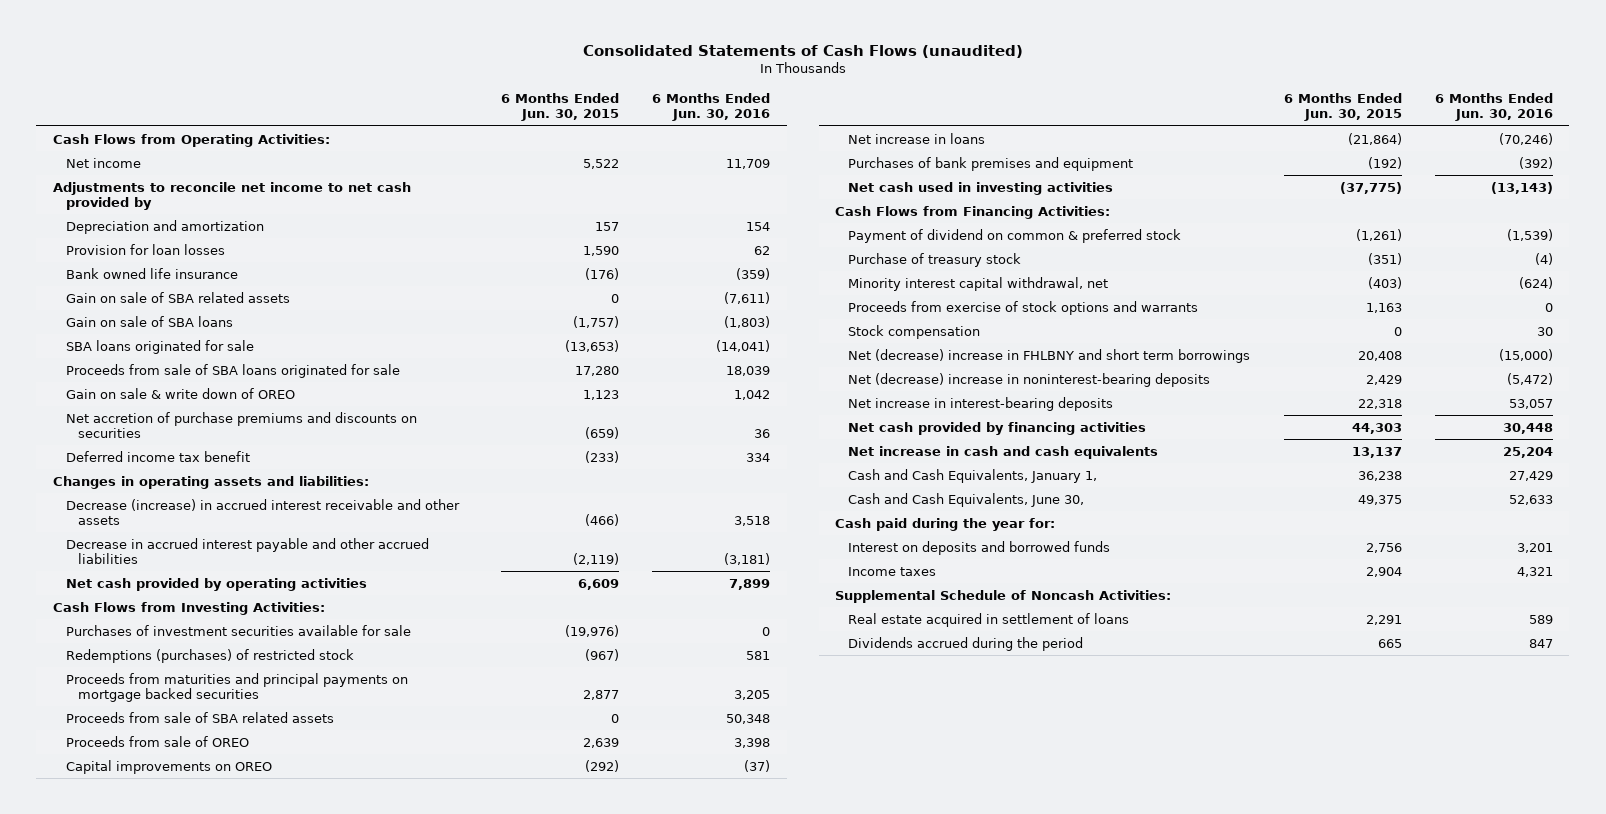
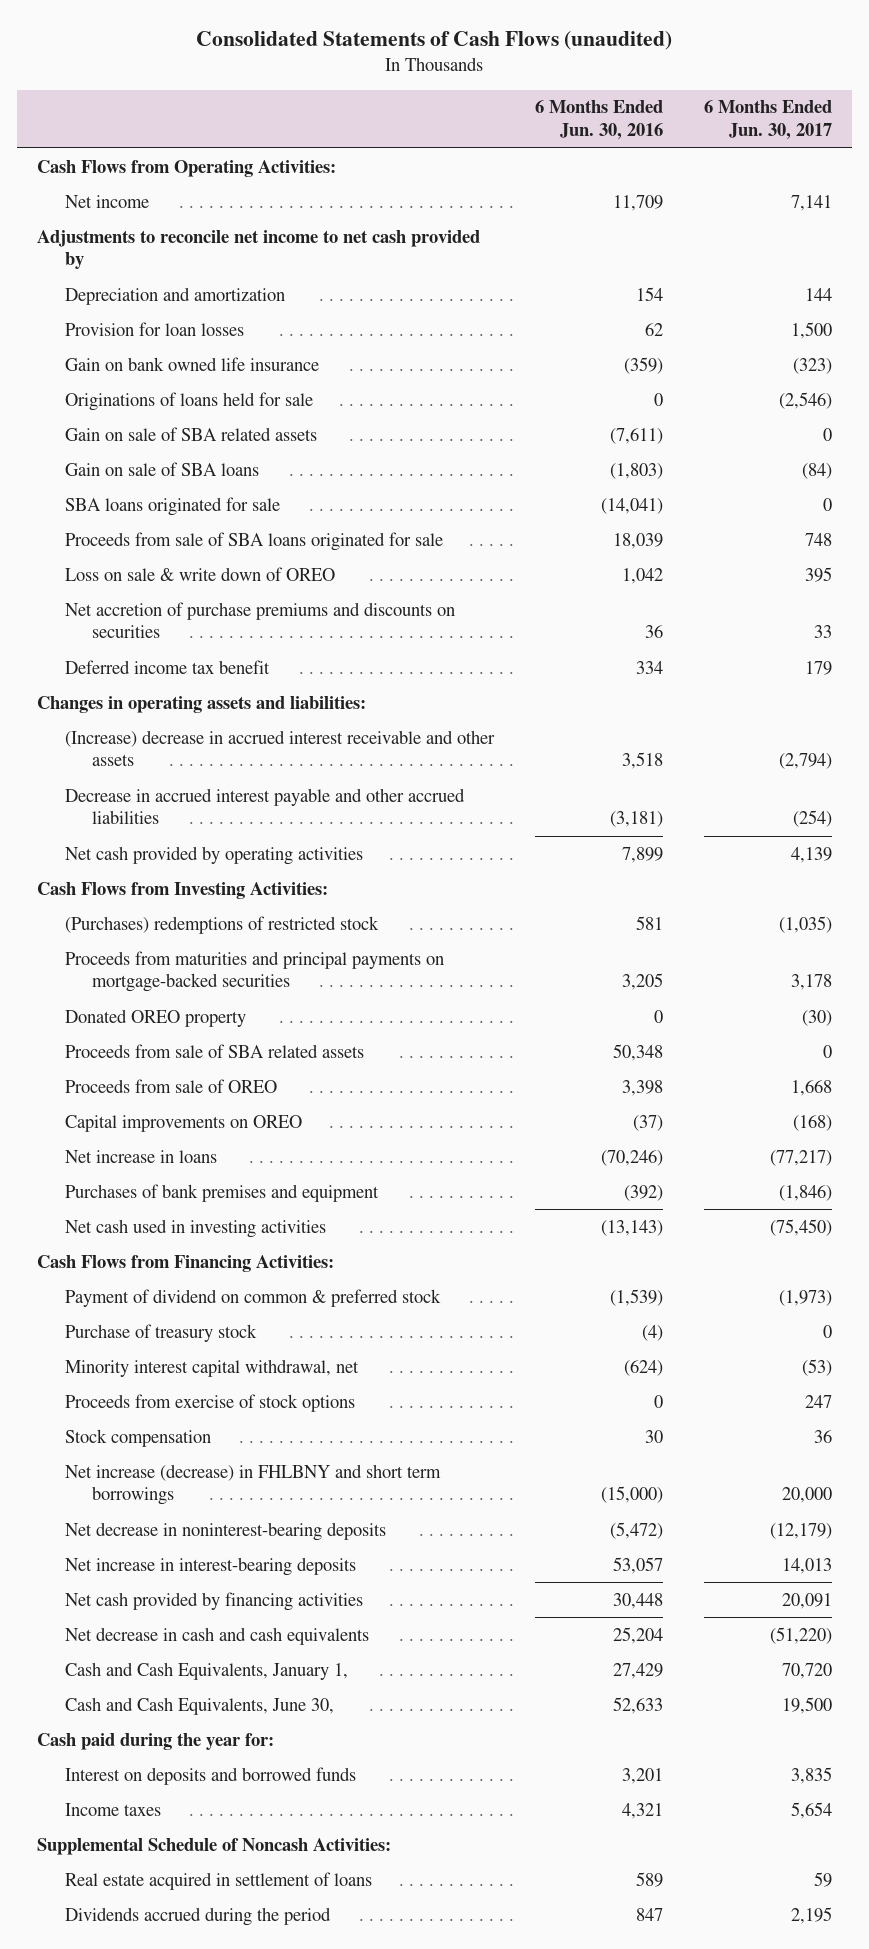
[500,92,619,122] 6 Months Ended Jun. 30, 2015 -> none
none -> [703,100,832,141] 6 Months Ended Jun. 30, 2017
[65,267,238,279] Bank owned life insurance -> [64,356,319,371] Gain on bank owned life insurance
none -> [64,391,313,411] Originations of loans held for sale
[65,387,295,399] Gain on sale & write down of OREO -> [64,566,335,581] Loss on sale & write down of OREO
[65,498,460,526] Decrease (increase) in accrued interest receivable and other assets -> [64,729,495,767] (Increase) decrease in accrued interest receivable and other assets
[65,624,411,636] Purchases of investment securities available for sale -> none
[65,648,354,663] Redemptions (purchases) of restricted stock -> [64,915,379,934] (Purchases) redemptions of restricted stock
[65,672,408,703] Proceeds from maturities and principal payments on mortgage backed securities -> [64,950,444,993] Proceeds from maturities and principal payments on mortgage-backed securities
none -> [64,1008,246,1027] Donated OREO property
[848,300,1199,315] Proceeds from exercise of stock options and warrants -> [64,1393,355,1412] Proceeds from exercise of stock options
[848,348,1251,363] Net (decrease) increase in FHLBNY and short term borrowings -> [64,1463,441,1506] Net increase (decrease) in FHLBNY and short term borrowings
[848,372,1211,387] Net (decrease) increase in noninterest-bearing deposits -> [64,1521,386,1541] Net decrease in noninterest-bearing deposits
[848,445,1159,459] Net increase in cash and cash equivalents -> [64,1626,369,1645] Net decrease in cash and cash equivalents

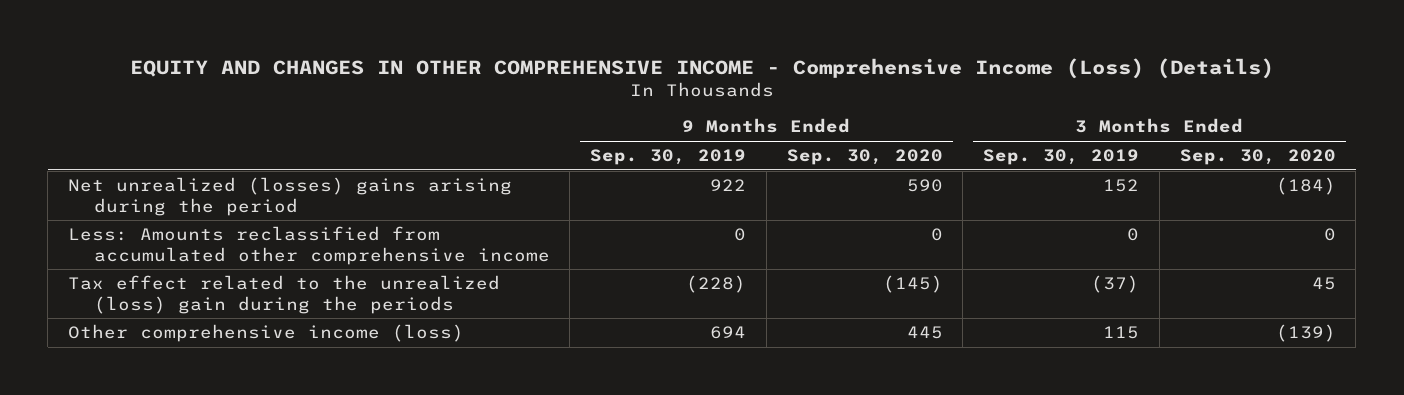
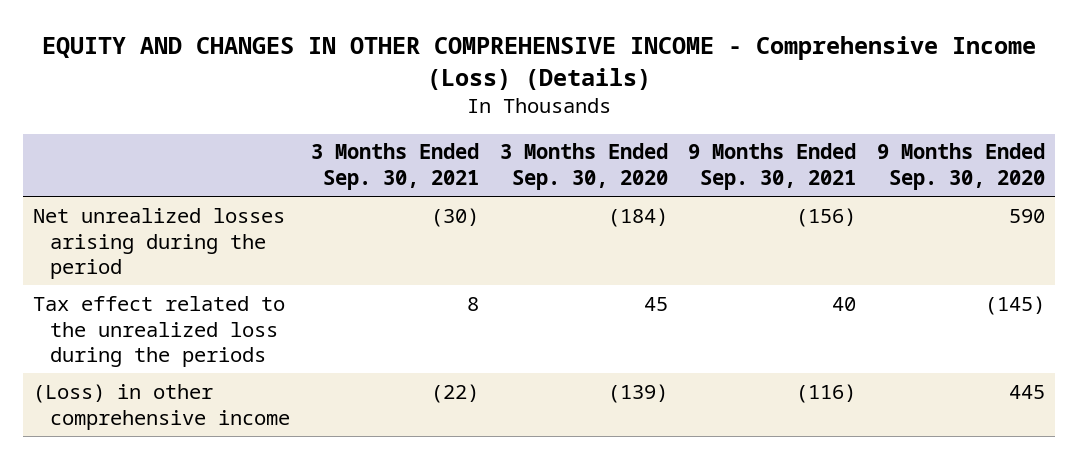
[590,149,747,166] Sep. 30, 2019 -> none
[983,149,1140,166] Sep. 30, 2019 -> none
none -> [310,143,479,191] 3 Months Ended Sep. 30, 2021
none -> [688,143,857,191] 9 Months Ended Sep. 30, 2021
[68,226,550,265] Less: Amounts reclassified from accumulated other comprehensive income -> none
[68,177,513,216] Net unrealized (losses) gains arising during the period -> [32,207,285,280] Net unrealized losses arising during the period
[68,275,501,314] Tax effect related to the unrealized (loss) gain during the periods -> [32,295,285,368] Tax effect related to the unrealized loss during the periods
[68,324,465,343] Other comprehensive income (loss) -> [32,383,291,430] (Loss) in other comprehensive income

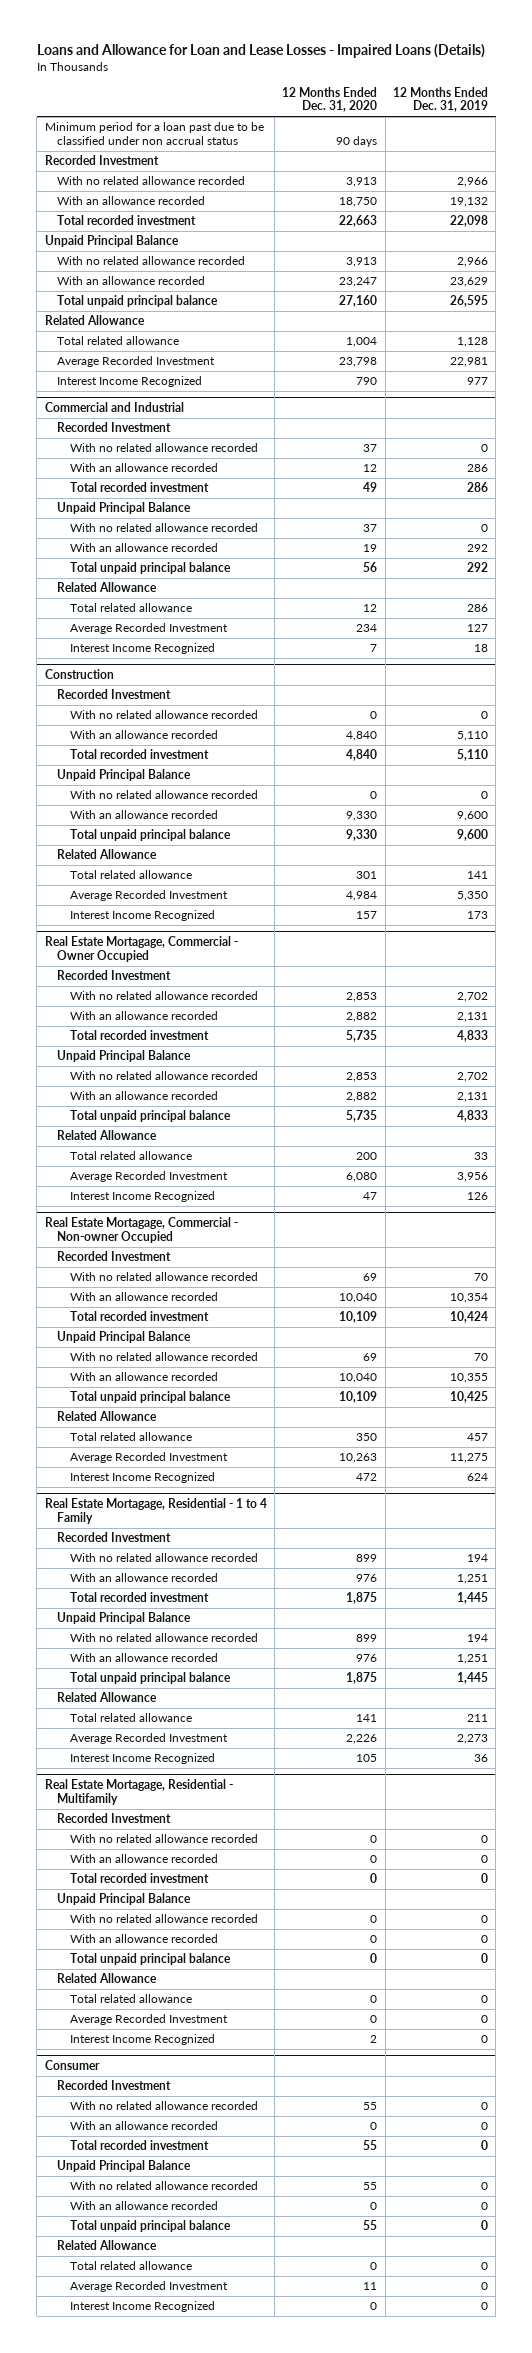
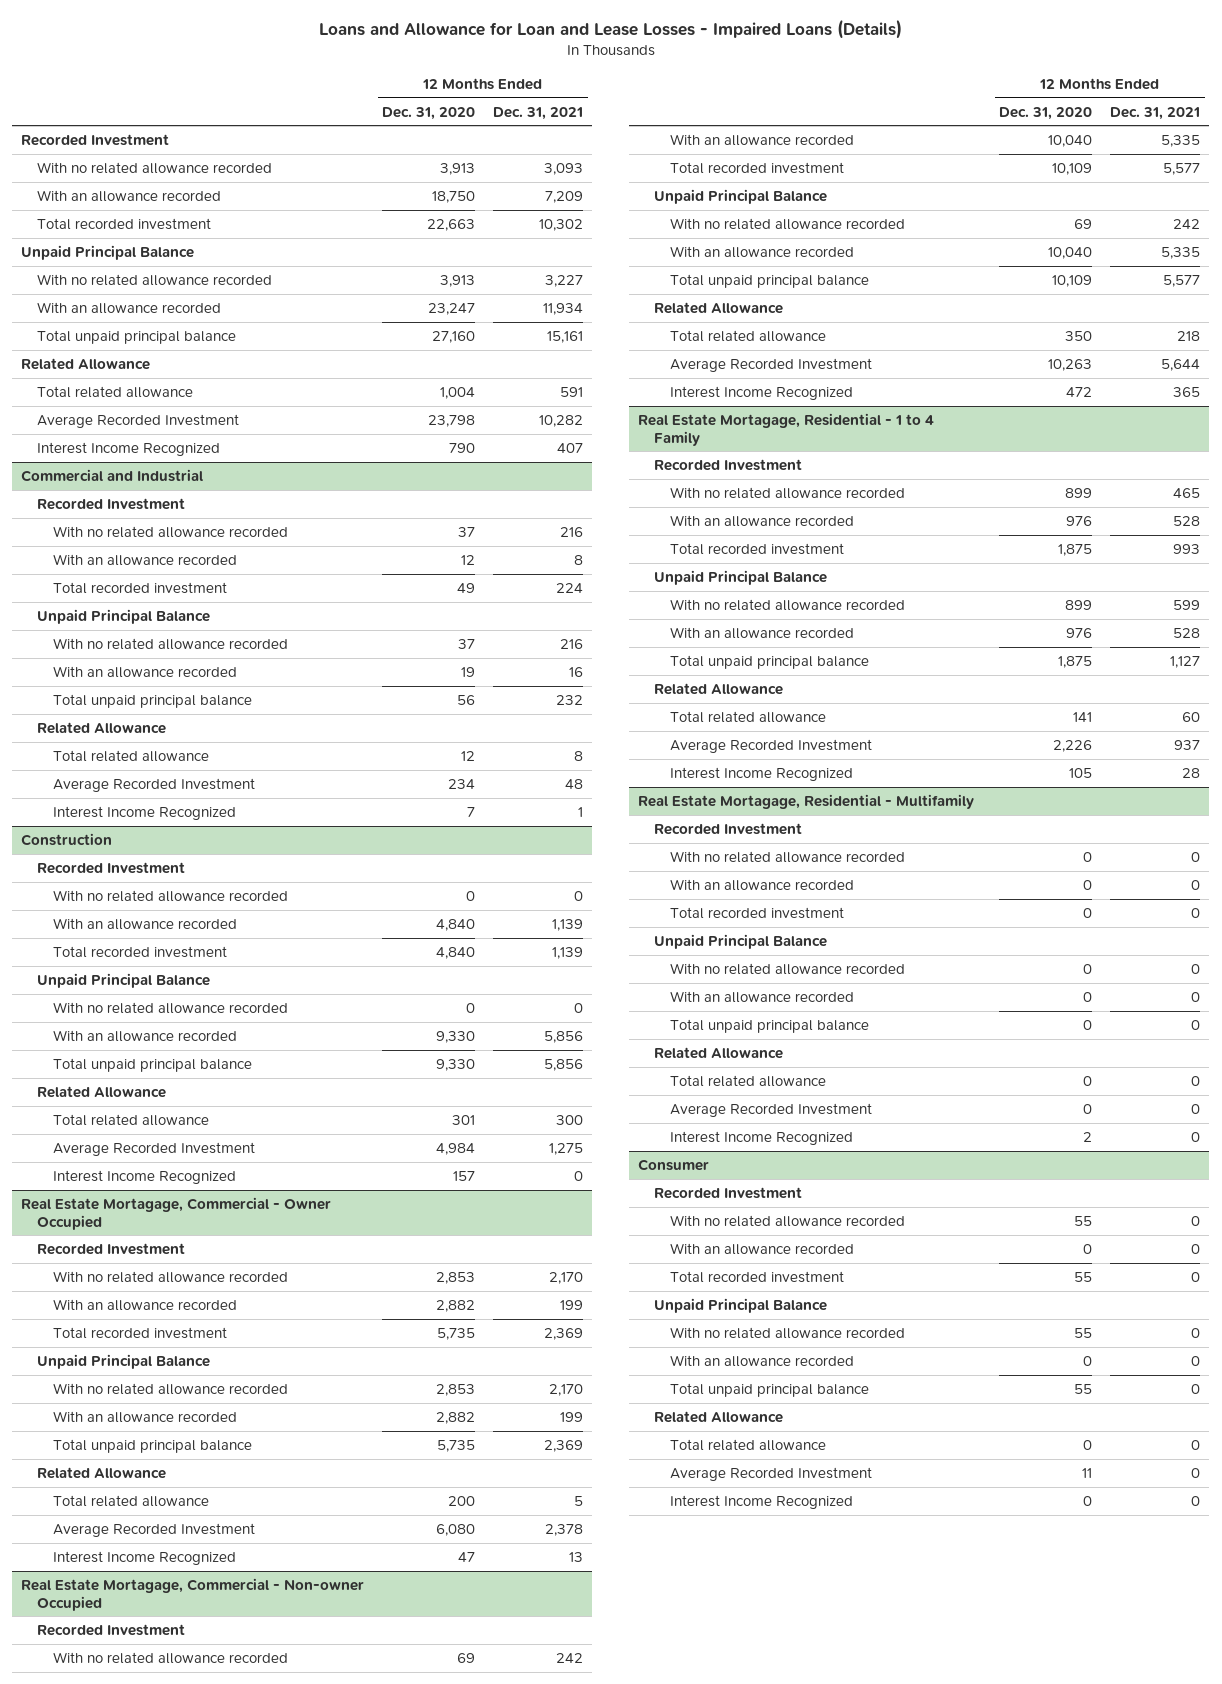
[392,86,488,113] 12 Months Ended Dec. 31, 2019 -> none
none -> [493,106,584,120] Dec. 31, 2021
[44,122,264,146] Minimum period for a loan past due to be classified under non accrual status -> none

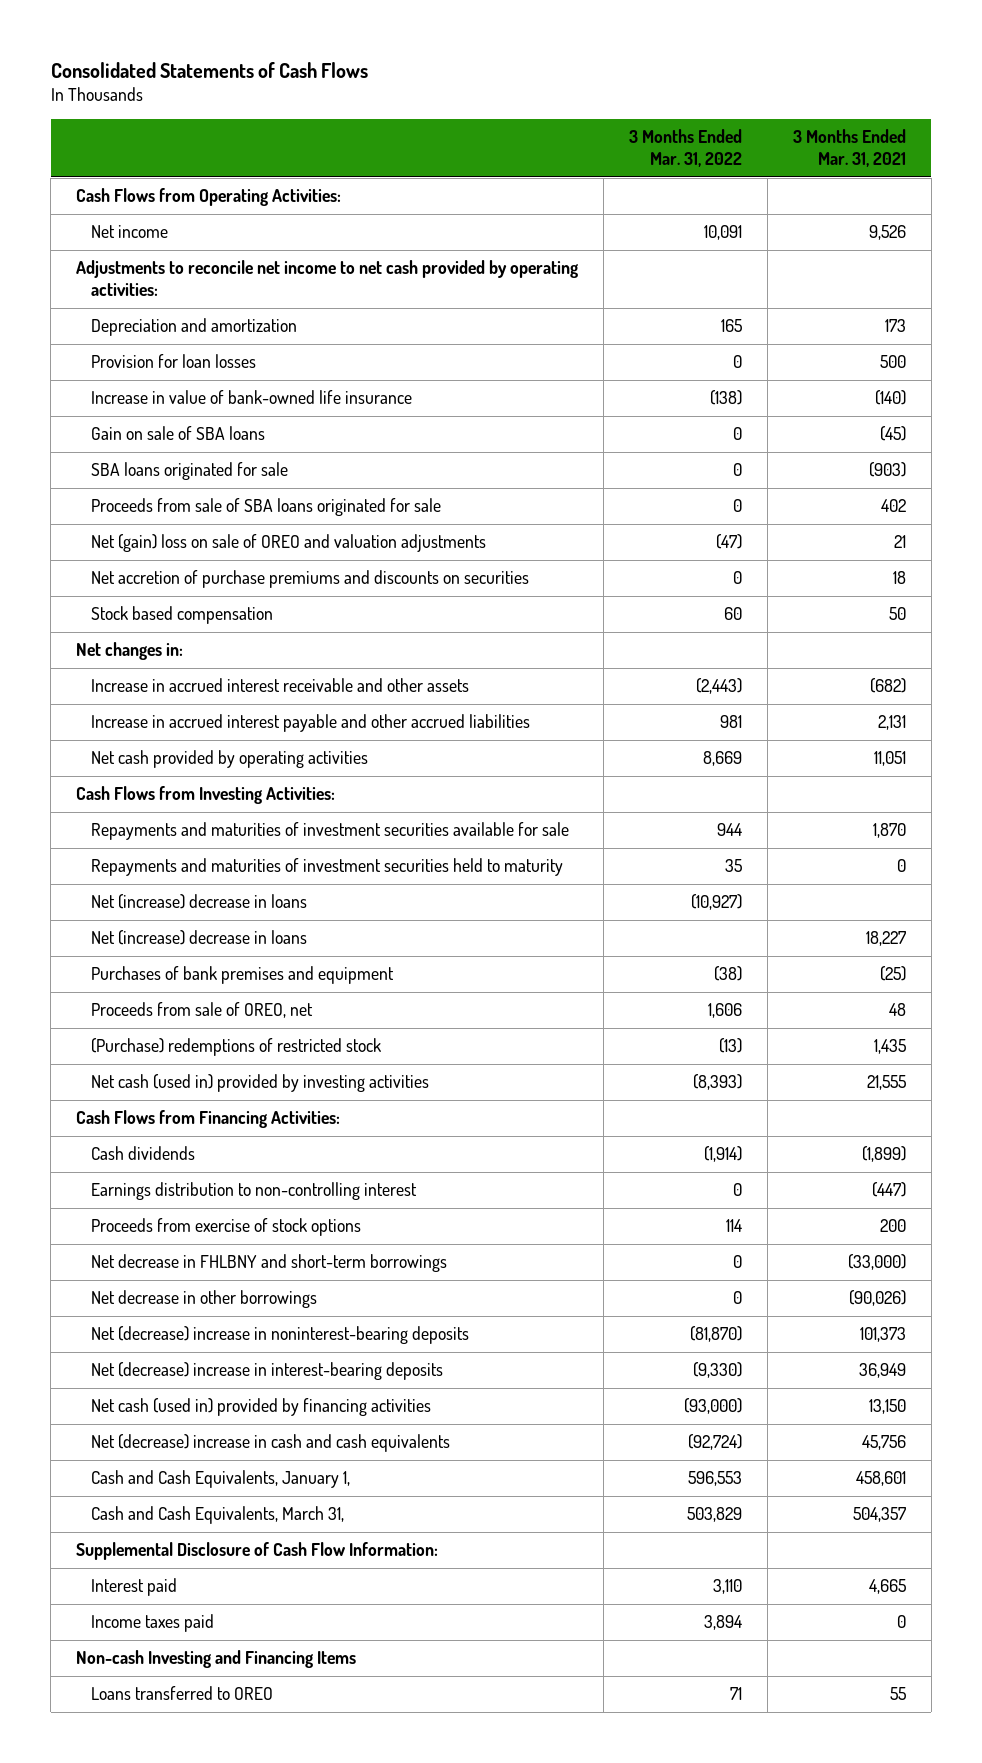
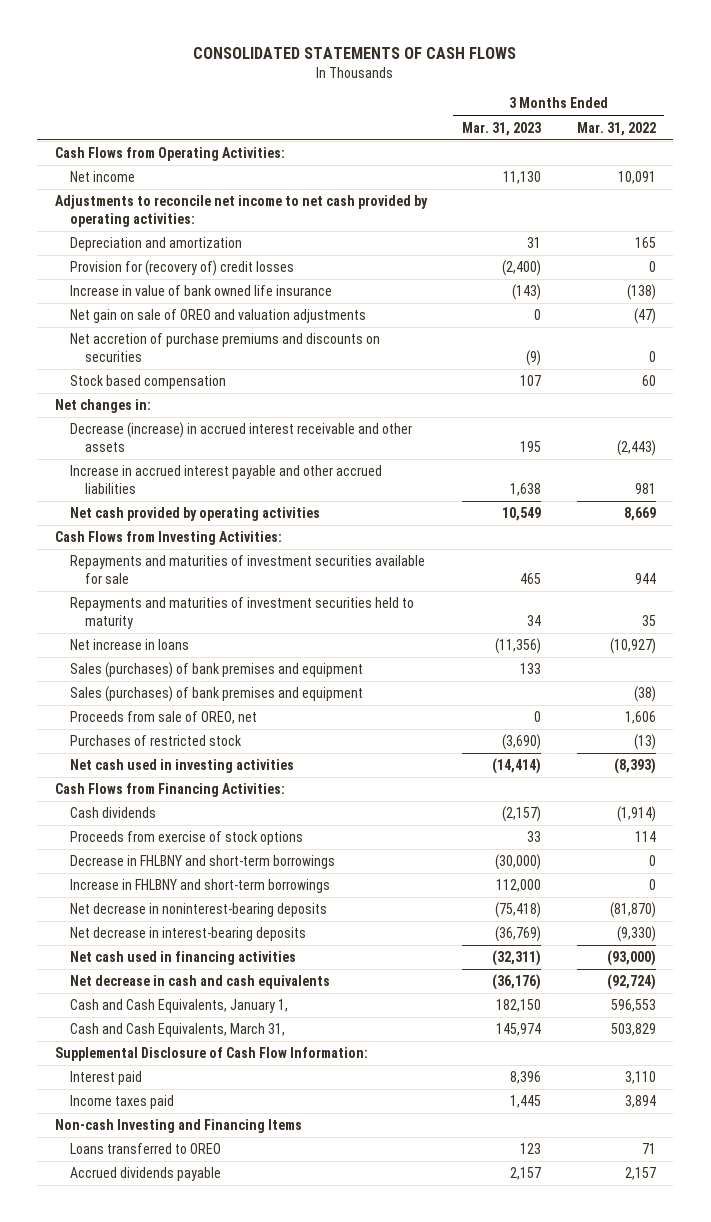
[50,61,368,78] Consolidated Statements of Cash Flows -> [193,46,517,59] CONSOLIDATED STATEMENTS OF CASH FLOWS
[792,129,906,168] 3 Months Ended Mar. 31, 2021 -> none
none -> [462,121,542,136] Mar. 31, 2023
[90,354,256,369] Provision for loan losses -> none
[90,426,265,441] Gain on sale of SBA loans -> none
[90,462,288,481] SBA loans originated for sale -> none
[90,498,441,517] Proceeds from sale of SBA loans originated for sale -> none
none -> [69,260,294,277] Provision for (recovery of) credit losses
[90,390,412,405] Increase in value of bank-owned life insurance -> [69,285,332,297] Increase in value of bank owned life insurance
[90,534,486,553] Net (gain) loss on sale of OREO and valuation adjustments -> [69,309,366,324] Net gain on sale of OREO and valuation adjustments
[90,678,469,693] Increase in accrued interest receivable and other assets -> [69,422,412,452] Decrease (increase) in accrued interest receivable and other assets
[90,930,307,946] Net (increase) decrease in loans -> none
[90,894,307,910] Net (increase) decrease in loans -> [69,639,189,651] Net increase in loans
none -> [69,662,363,679] Sales (purchases) of bank premises and equipment
[90,966,394,985] Purchases of bank premises and equipment -> [69,686,363,703] Sales (purchases) of bank premises and equipment
[90,1038,381,1057] (Purchase) redemptions of restricted stock -> [69,735,242,747] Purchases of restricted stock
[90,1074,429,1093] Net cash (used in) provided by investing activities -> [69,759,294,774] Net cash used in investing activities
[90,1182,417,1201] Earnings distribution to non-controlling interest -> none
[90,1290,317,1309] Net decrease in other borrowings -> none
[90,1254,447,1273] Net decrease in FHLBNY and short-term borrowings -> [69,855,335,870] Decrease in FHLBNY and short-term borrowings
none -> [69,879,330,894] Increase in FHLBNY and short-term borrowings
[90,1326,469,1345] Net (decrease) increase in noninterest-bearing deposits -> [69,903,327,918] Net decrease in noninterest-bearing deposits
[90,1362,443,1381] Net (decrease) increase in interest-bearing deposits -> [69,927,306,942] Net decrease in interest-bearing deposits
[90,1398,431,1417] Net cash (used in) provided by financing activities -> [69,951,296,966] Net cash used in financing activities
[90,1434,450,1453] Net (decrease) increase in cash and cash equivalents -> [69,975,330,990] Net decrease in cash and cash equivalents
none -> [69,1167,221,1182] Accrued dividends payable

